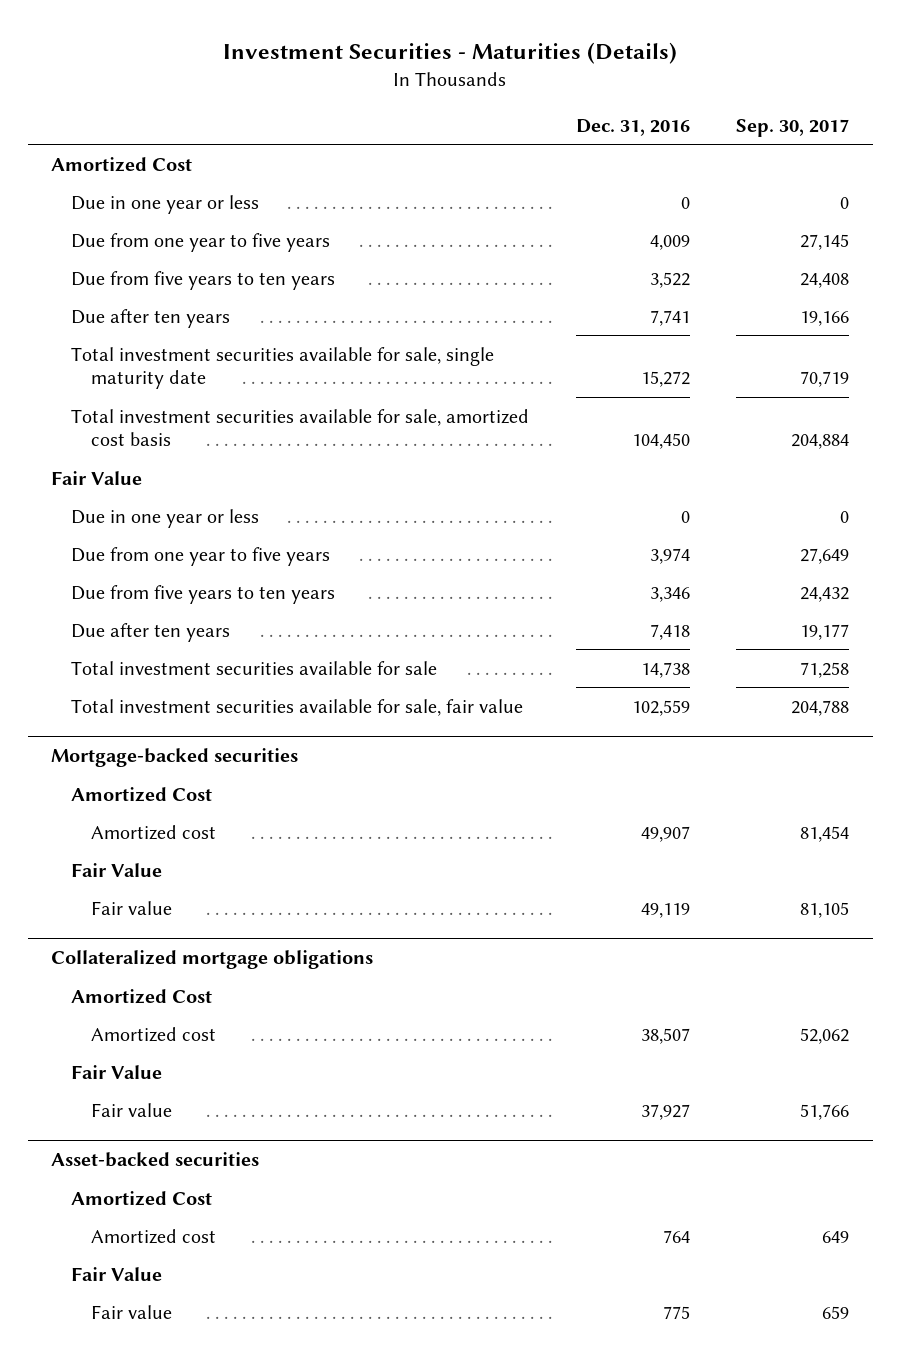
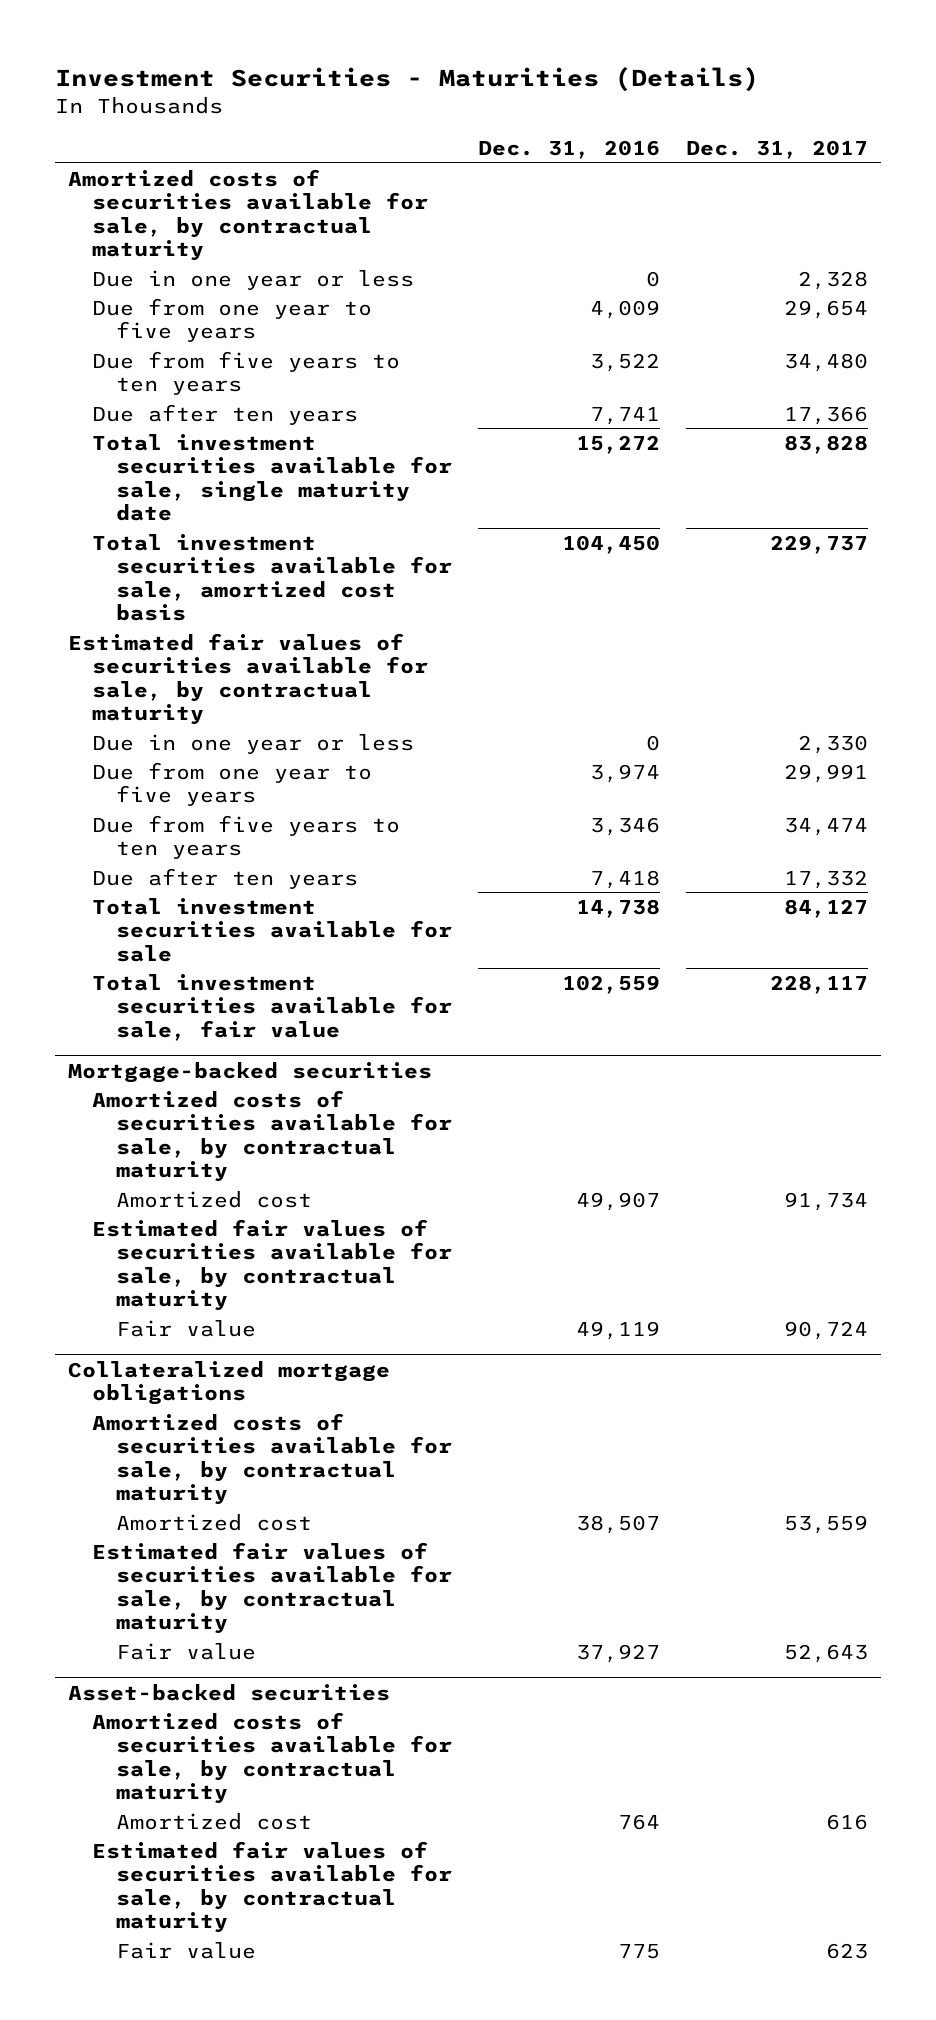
[736,118,850,137] Sep. 30, 2017 -> none
none -> [686,140,869,160] Dec. 31, 2017
[51,156,193,172] Amortized Cost -> [67,168,429,262] Amortized costs of securities available for sale, by contractual maturity
[51,470,143,485] Fair Value -> [67,632,429,726] Estimated fair values of securities available for sale, by contractual maturity
[71,786,213,802] Amortized Cost -> [92,1089,453,1183] Amortized costs of securities available for sale, by contractual maturity
[71,862,163,877] Fair Value -> [92,1218,453,1312] Estimated fair values of securities available for sale, by contractual maturity
[71,988,213,1004] Amortized Cost -> [92,1412,453,1506] Amortized costs of securities available for sale, by contractual maturity
[71,1064,163,1079] Fair Value -> [92,1541,453,1635] Estimated fair values of securities available for sale, by contractual maturity
[71,1190,213,1206] Amortized Cost -> [92,1711,453,1805] Amortized costs of securities available for sale, by contractual maturity
[71,1266,163,1281] Fair Value -> [92,1840,453,1934] Estimated fair values of securities available for sale, by contractual maturity

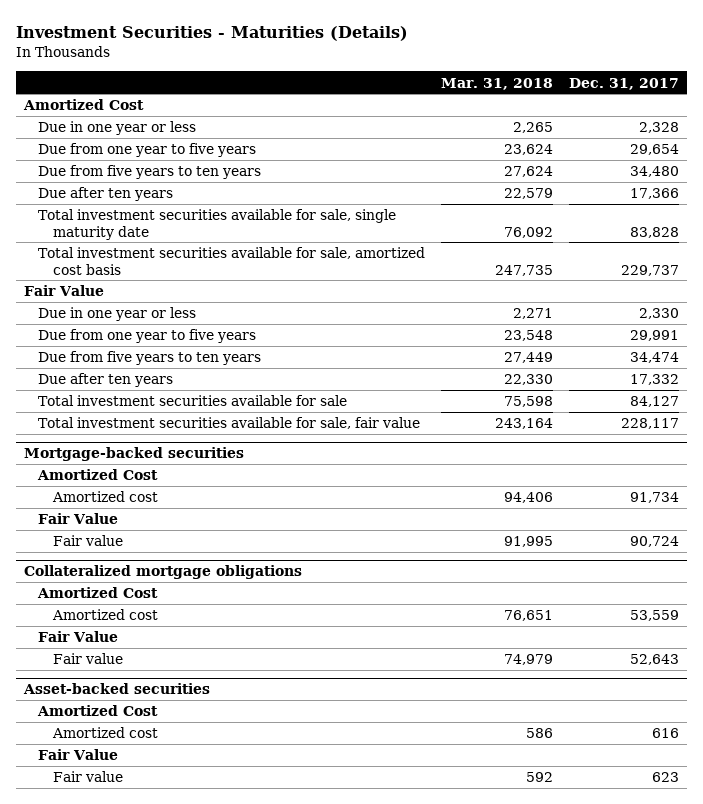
[478,140,661,160] Dec. 31, 2016 -> none
none -> [441,77,554,90] Mar. 31, 2018
[67,168,429,262] Amortized costs of securities available for sale, by contractual maturity -> [23,99,145,111] Amortized Cost
[67,632,429,726] Estimated fair values of securities available for sale, by contractual maturity -> [24,285,105,297] Fair Value
[92,1089,453,1183] Amortized costs of securities available for sale, by contractual maturity -> [37,469,159,481] Amortized Cost
[92,1218,453,1312] Estimated fair values of securities available for sale, by contractual maturity -> [38,513,119,525] Fair Value
[92,1412,453,1506] Amortized costs of securities available for sale, by contractual maturity -> [37,587,159,599] Amortized Cost
[92,1541,453,1635] Estimated fair values of securities available for sale, by contractual maturity -> [38,631,119,643] Fair Value
[92,1711,453,1805] Amortized costs of securities available for sale, by contractual maturity -> [37,705,159,717] Amortized Cost
[92,1840,453,1934] Estimated fair values of securities available for sale, by contractual maturity -> [38,749,119,761] Fair Value

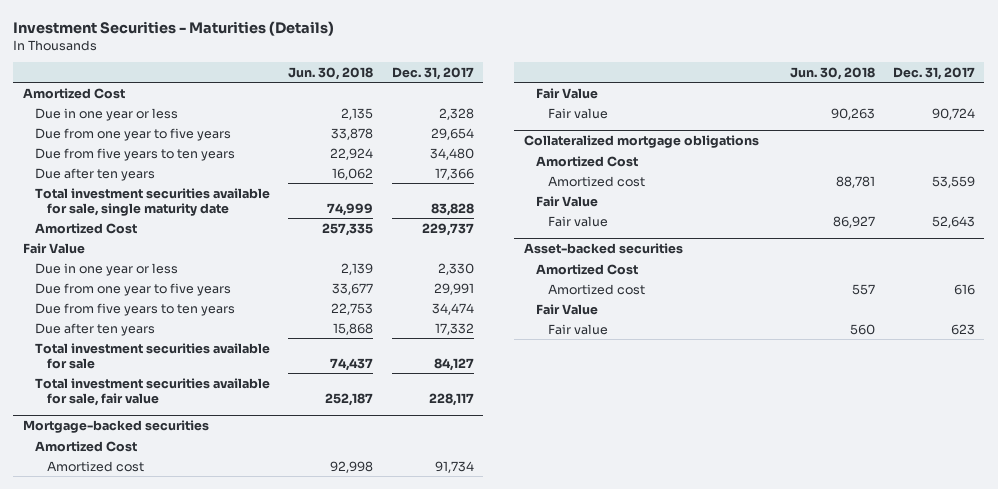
[441,77,554,90] Mar. 31, 2018 -> none
none -> [288,66,374,80] Jun. 30, 2018
[38,247,426,275] Total investment securities available for sale, amortized cost basis -> [34,222,137,234] Amortized Cost

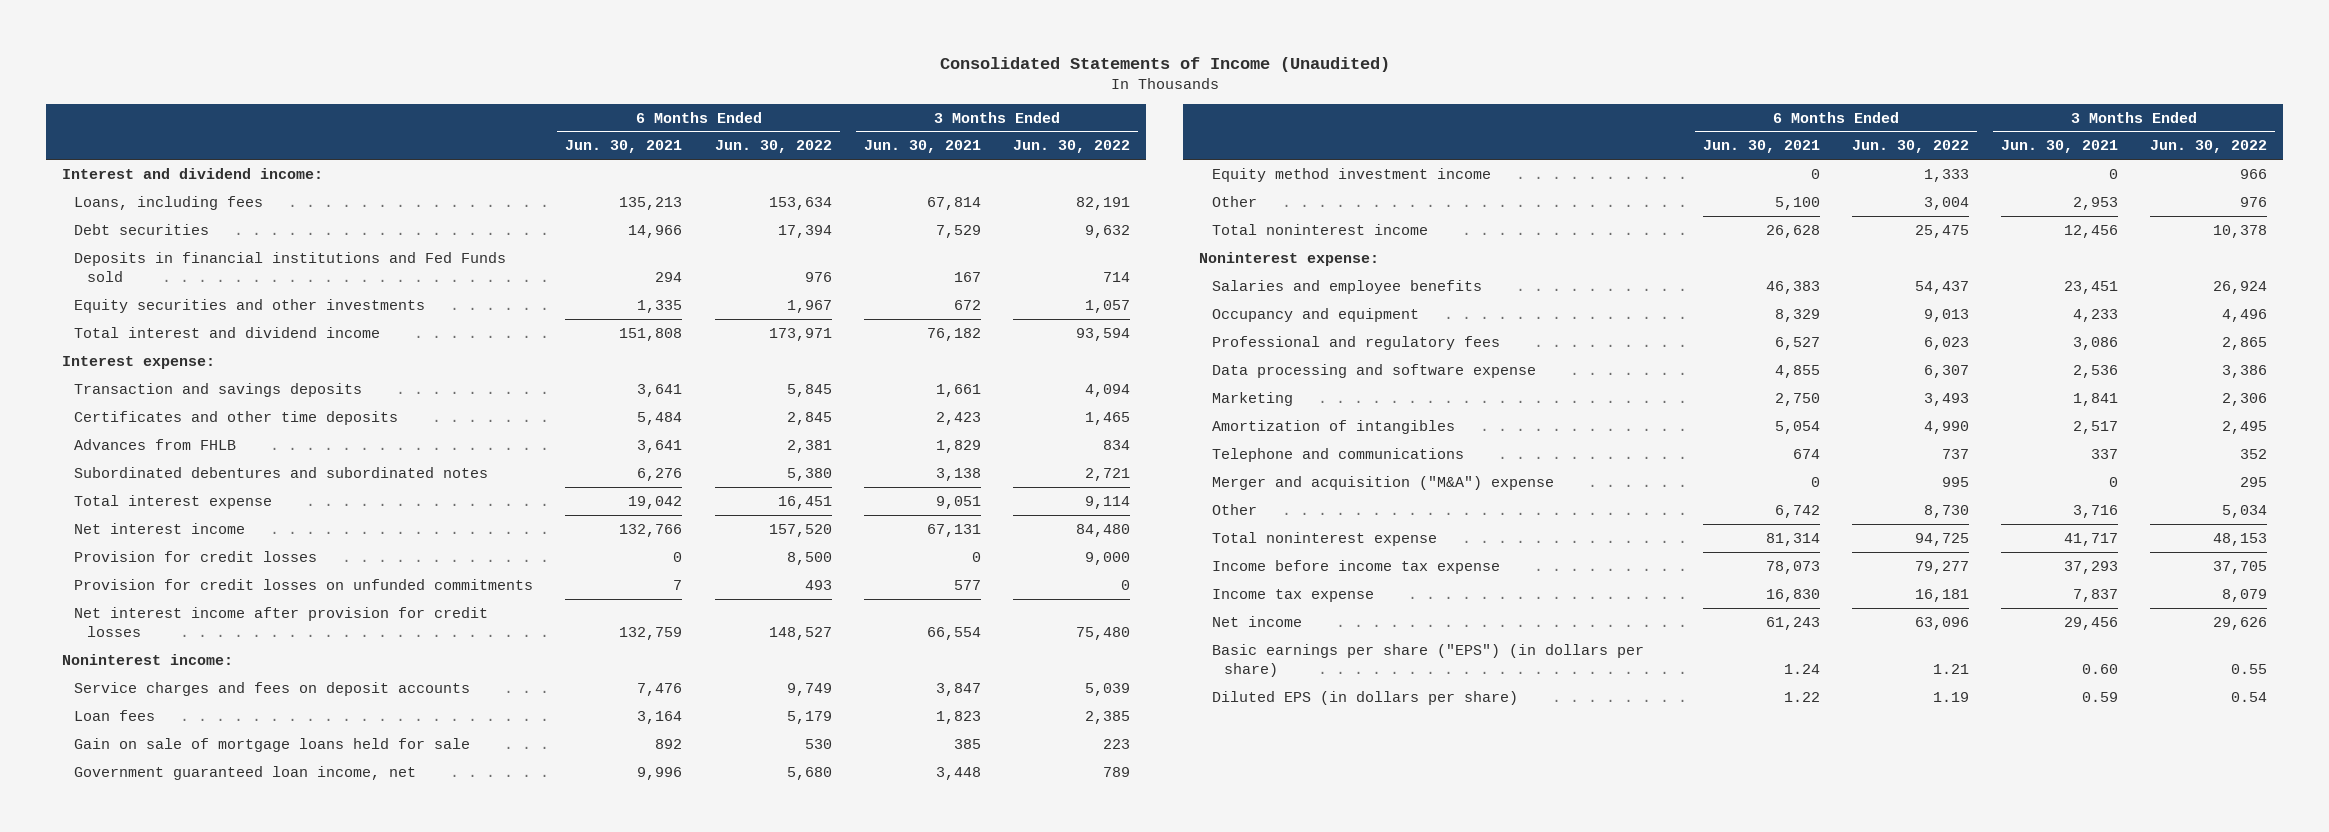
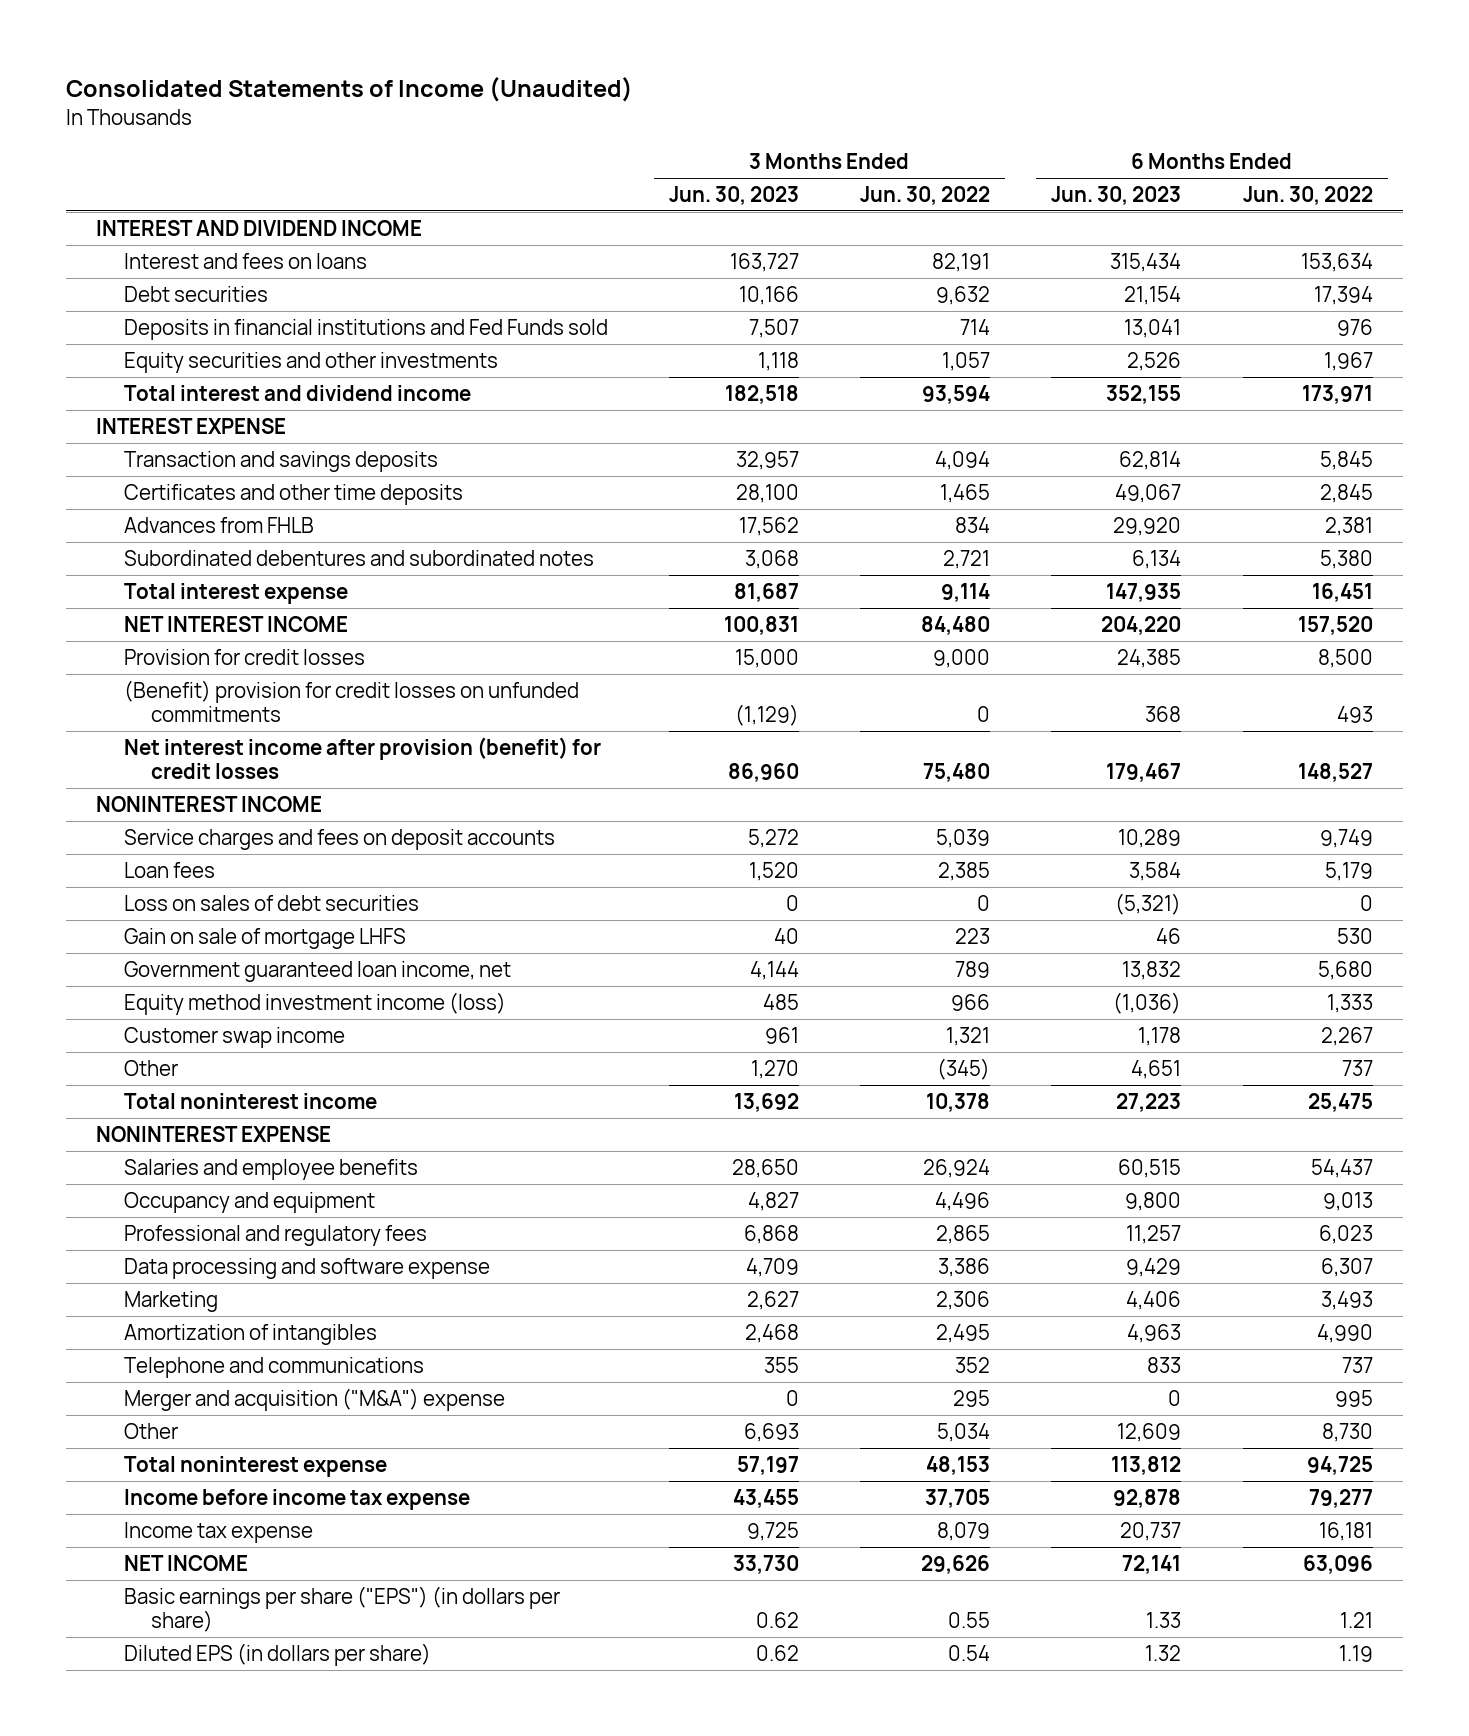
[565,140,683,154] Jun. 30, 2021 -> none
[863,140,981,154] Jun. 30, 2021 -> none
none -> [668,185,799,205] Jun. 30, 2023
none -> [1051,185,1182,205] Jun. 30, 2023
[62,167,324,179] Interest and dividend income: -> [96,219,423,236] INTEREST AND DIVIDEND INCOME
[74,195,264,210] Loans, including fees -> [123,252,367,269] Interest and fees on loans
[62,355,216,369] Interest expense: -> [96,417,287,434] INTEREST EXPENSE
[74,522,246,534] Net interest income -> [123,615,348,632] NET INTEREST INCOME
[74,578,534,590] Provision for credit losses on unfunded commitments -> [123,679,579,723] (Benefit) provision for credit losses on unfunded commitments
[74,606,489,637] Net interest income after provision for credit losses -> [123,736,601,780] Net interest income after provision (benefit) for credit losses
[62,653,234,665] Noninterest income: -> [96,795,323,812] NONINTEREST INCOME
none -> [123,894,419,911] Loss on sales of debt securities
[74,737,471,752] Gain on sale of mortgage loans held for sale -> [123,927,406,949] Gain on sale of mortgage LHFS
[1211,167,1491,182] Equity method investment income -> [123,991,506,1015] Equity method investment income (loss)
none -> [123,1026,345,1048] Customer swap income
[1923,196,1969,210] 3,004 -> [1341,1059,1373,1076] 737
[2240,196,2268,207] 976 -> [937,1057,991,1080] (345)
[1199,251,1380,266] Noninterest expense: -> [96,1125,332,1142] NONINTEREST EXPENSE
[1211,615,1302,627] Net income -> [123,1554,248,1571] NET INCOME

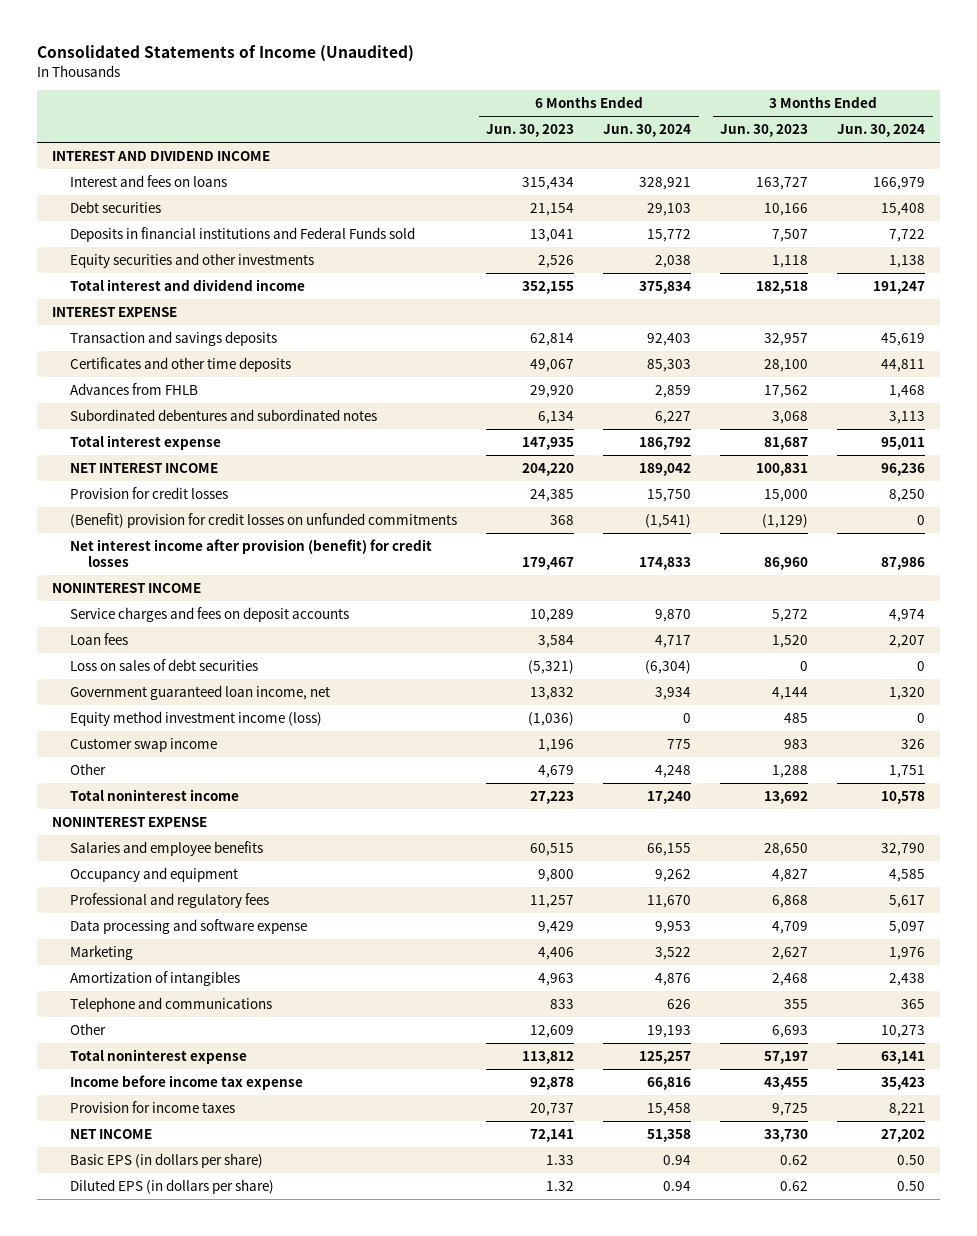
[860,185,991,205] Jun. 30, 2022 -> none
[1242,185,1373,205] Jun. 30, 2022 -> none
none -> [603,124,692,138] Jun. 30, 2024
none -> [837,124,926,138] Jun. 30, 2024
[123,318,608,340] Deposits in financial institutions and Fed Funds sold -> [69,226,415,242] Deposits in financial institutions and Federal Funds sold
[123,927,406,949] Gain on sale of mortgage LHFS -> none
[764,1026,799,1044] 961 -> [784,738,809,749] 983
[1138,1026,1182,1046] 1,178 -> [538,738,575,752] 1,196
[750,1059,799,1079] 1,270 -> [772,764,809,778] 1,288
[1131,1059,1182,1079] 4,651 -> [538,764,575,778] 4,679
[123,1387,505,1411] Merger and acquisition ("M&A") expense -> none
[123,1521,313,1543] Income tax expense -> [69,1100,235,1113] Provision for income taxes
[123,1585,560,1633] Basic earnings per share ("EPS") (in dollars per share) -> [69,1152,263,1168] Basic EPS (in dollars per share)

